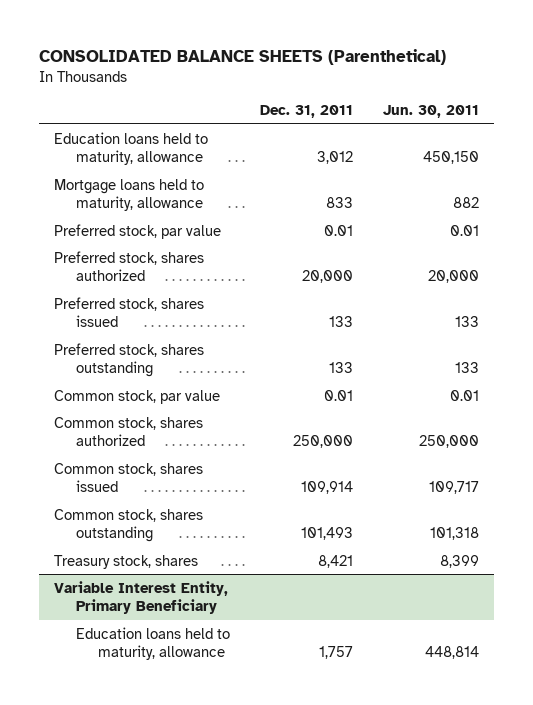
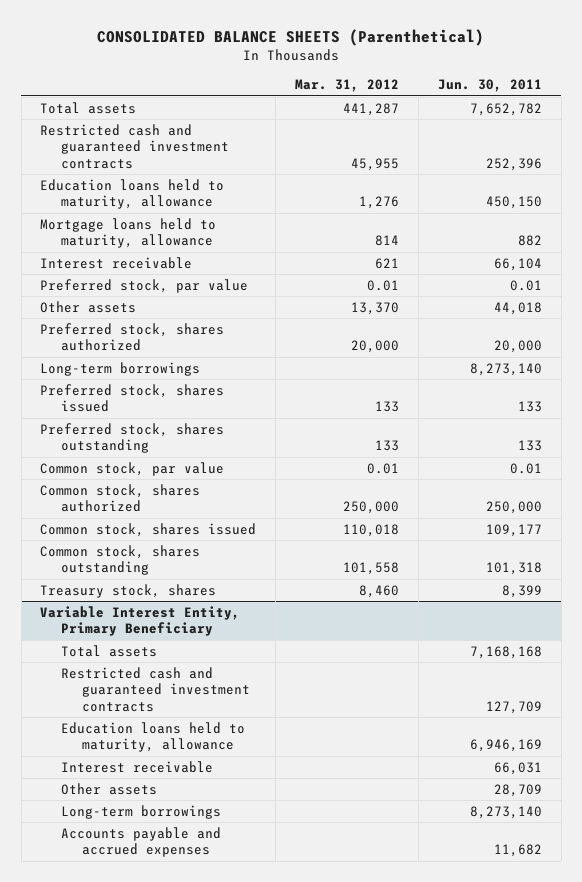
[259,105,353,119] Dec. 31, 2011 -> none
none -> [295,79,400,93] Mar. 31, 2012
none -> [40,101,137,114] Total assets
none -> [40,123,230,169] Restricted cash and guaranteed investment contracts
none -> [40,256,193,269] Interest receivable
none -> [40,300,137,313] Other assets
none -> [40,361,201,376] Long-term borrowings
[428,480,479,494] 109,717 -> [486,523,543,537] 109,177
none -> [61,644,158,657] Total assets
none -> [61,666,251,712] Restricted cash and guaranteed investment contracts
[424,645,479,659] 448,814 -> [470,739,543,753] 6,946,169
none -> [61,760,214,773] Interest receivable
none -> [61,782,158,795] Other assets
none -> [61,804,222,819] Long-term borrowings
none -> [61,826,222,858] Accounts payable and accrued expenses

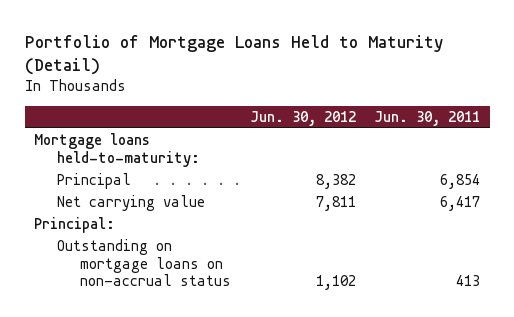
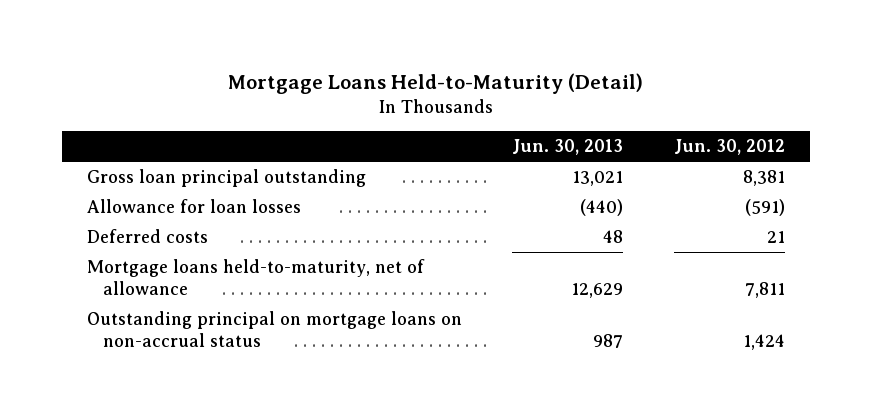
[24,34,444,75] Portfolio of Mortgage Loans Held to Maturity (Detail) -> [227,73,643,95] Mortgage Loans Held-to-Maturity (Detail)
[374,110,481,126] Jun. 30, 2011 -> none
none -> [512,139,624,156] Jun. 30, 2013
[33,133,201,167] Mortgage loans held-to-maturity: -> none
[33,217,115,234] Principal: -> none
[57,173,132,190] Principal -> [87,169,367,188] Gross loan principal outstanding
[315,174,356,190] 8,382 -> [742,170,785,187] 8,381
none -> [87,199,302,214] Allowance for loan losses
none -> [87,229,209,244] Deferred costs
[57,195,206,212] Net carrying value -> [87,259,426,296] Mortgage loans held-to-maturity, net of allowance
[57,239,232,287] Outstanding on mortgage loans on non-accrual status -> [87,311,463,348] Outstanding principal on mortgage loans on non-accrual status
[315,275,356,291] 1,102 -> [742,334,785,351] 1,424

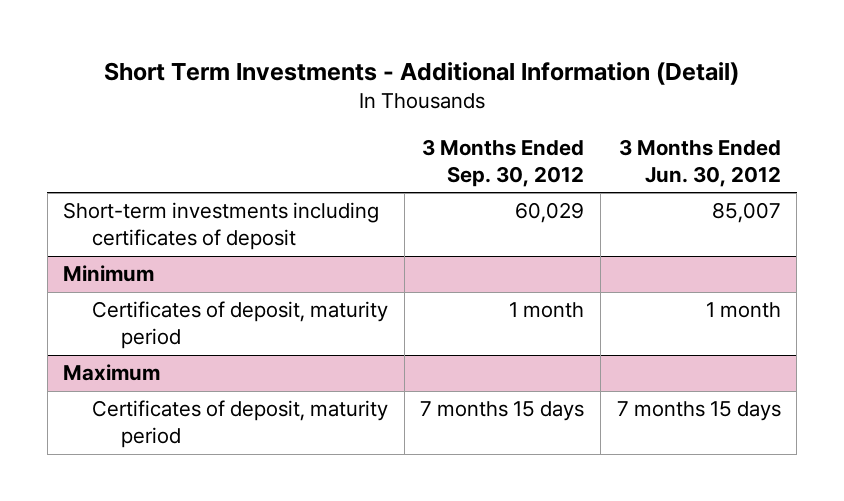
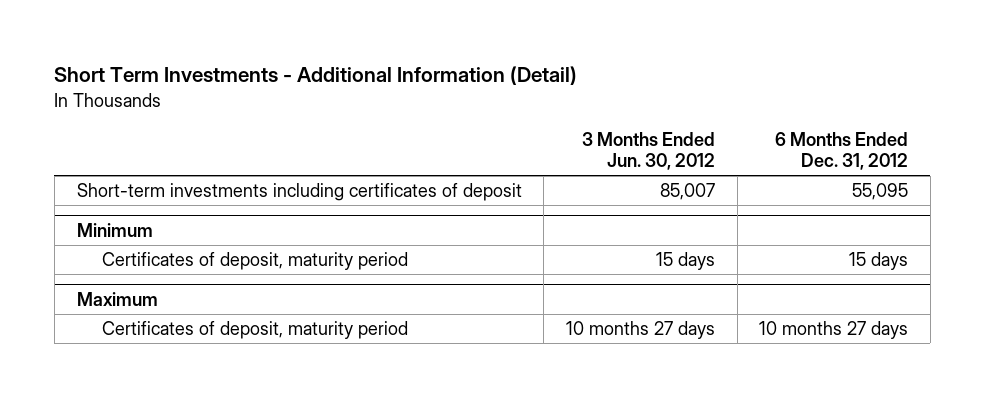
[422,138,585,187] 3 Months Ended Sep. 30, 2012 -> none
none -> [775,131,909,171] 6 Months Ended Dec. 31, 2012
[705,302,781,319] 1 month -> [655,252,715,271] 15 days
[616,401,781,422] 7 months 15 days -> [565,321,715,340] 10 months 27 days

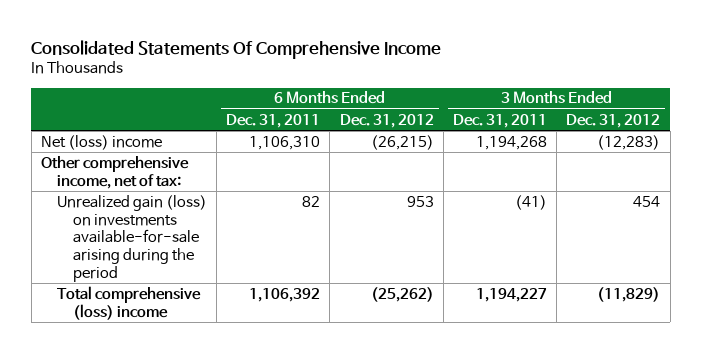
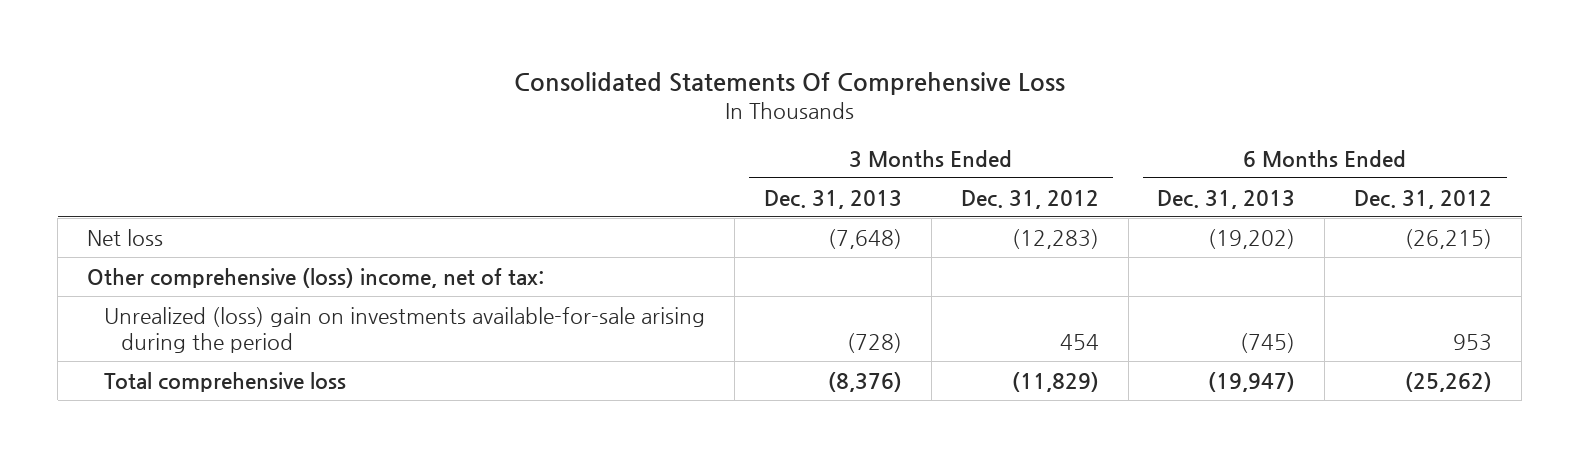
[31,39,442,59] Consolidated Statements Of Comprehensive Income -> [513,72,1065,96] Consolidated Statements Of Comprehensive Loss
[226,113,321,128] Dec. 31, 2011 -> none
[453,113,548,128] Dec. 31, 2011 -> none
none -> [763,189,902,209] Dec. 31, 2013
none -> [1157,189,1296,209] Dec. 31, 2013
[41,134,163,150] Net (loss) income -> [87,228,164,246] Net loss
[41,155,190,189] Other comprehensive income, net of tax: -> [87,267,545,288] Other comprehensive (loss) income, net of tax:
[56,194,207,282] Unrealized gain (loss) on investments available-for-sale arising during the period -> [104,306,706,353] Unrealized (loss) gain on investments available-for-sale arising during the period
[56,285,201,320] Total comprehensive (loss) income -> [104,371,347,392] Total comprehensive loss

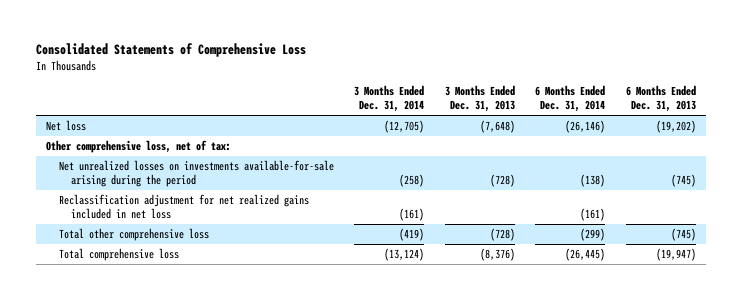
[513,72,1065,96] Consolidated Statements Of Comprehensive Loss -> [35,42,306,57] Consolidated Statements of Comprehensive Loss
[960,189,1099,209] Dec. 31, 2012 -> none
[1354,189,1493,209] Dec. 31, 2012 -> none
none -> [354,84,425,113] 3 Months Ended Dec. 31, 2014
none -> [535,84,606,113] 6 Months Ended Dec. 31, 2014
[87,267,545,288] Other comprehensive (loss) income, net of tax: -> [46,139,232,153] Other comprehensive loss, net of tax:
[104,306,706,353] Unrealized (loss) gain on investments available-for-sale arising during the period -> [58,159,334,188] Net unrealized losses on investments available-for-sale arising during the period
none -> [58,193,309,220] Reclassification adjustment for net realized gains included in net loss
none -> [58,227,209,241] Total other comprehensive loss

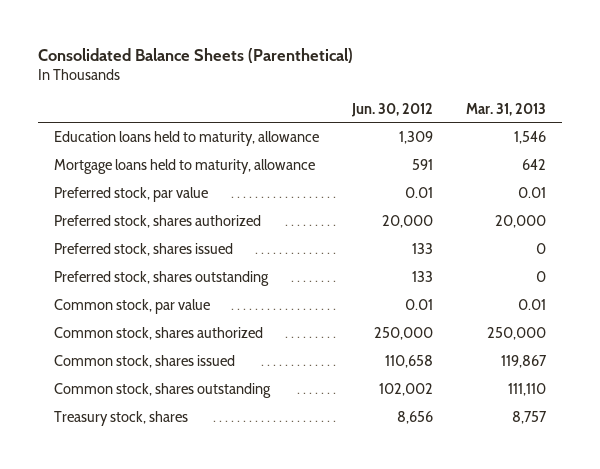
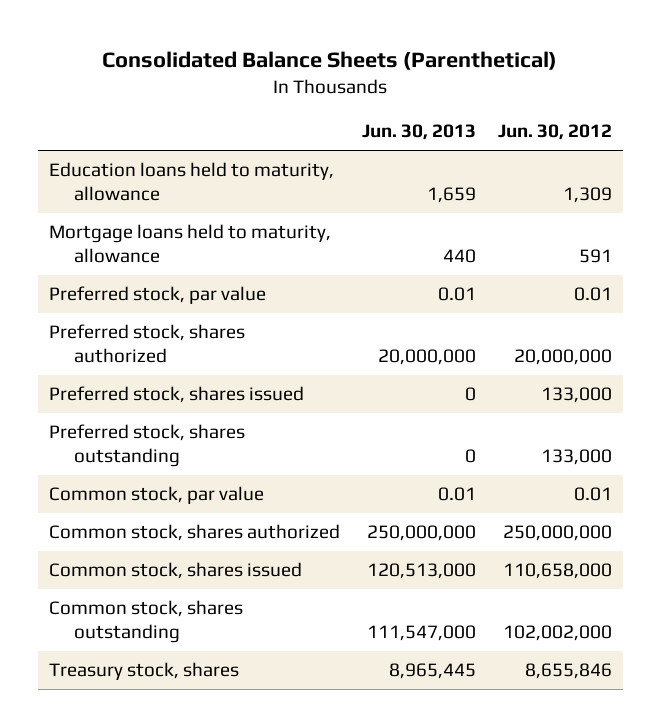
[465,102,546,116] Mar. 31, 2013 -> none
none -> [361,124,476,141] Jun. 30, 2013
[382,214,434,228] 20,000 -> [514,349,613,366] 20,000,000
[412,242,434,254] 133 -> [541,387,613,404] 133,000
[412,270,434,282] 133 -> [541,449,613,466] 133,000
[374,326,434,340] 250,000 -> [503,525,613,542] 250,000,000
[385,354,434,368] 110,658 -> [503,563,613,580] 110,658,000
[379,382,434,396] 102,002 -> [503,625,613,642] 102,002,000
[397,410,434,424] 8,656 -> [525,663,613,680] 8,655,846

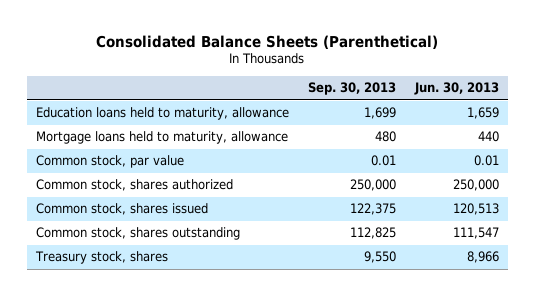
[498,124,613,141] Jun. 30, 2012 -> none
none -> [307,82,396,96] Sep. 30, 2013
[48,286,266,305] Preferred stock, par value -> none
[48,324,245,364] Preferred stock, shares authorized -> none
[48,386,304,404] Preferred stock, shares issued -> none
[48,424,245,468] Preferred stock, shares outstanding -> none
[366,525,476,542] 250,000,000 -> [452,179,499,192] 250,000
[366,563,476,580] 120,513,000 -> [452,203,499,216] 120,513
[366,625,476,642] 111,547,000 -> [452,227,499,240] 111,547
[388,663,476,680] 8,965,445 -> [466,251,499,264] 8,966

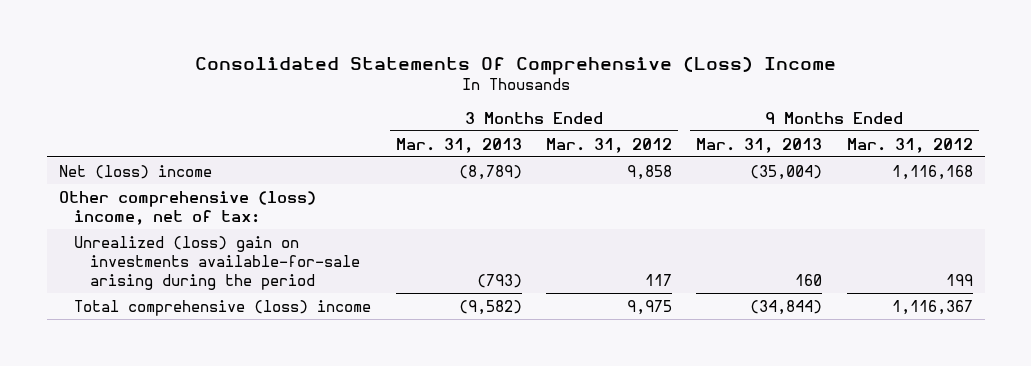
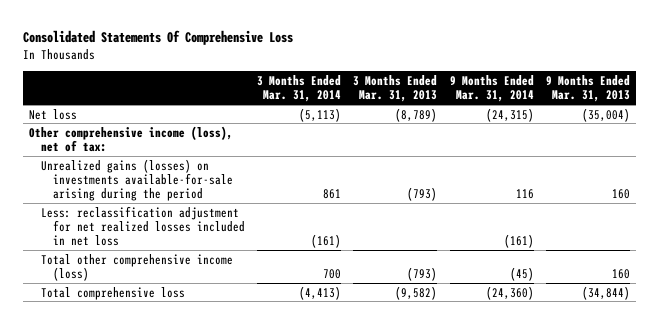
[194,55,836,75] Consolidated Statements Of Comprehensive (Loss) Income -> [23,30,294,46] Consolidated Statements Of Comprehensive Loss
[545,137,672,153] Mar. 31, 2012 -> none
[846,137,973,153] Mar. 31, 2012 -> none
none -> [256,74,341,103] 3 Months Ended Mar. 31, 2014
none -> [449,74,534,103] 9 Months Ended Mar. 31, 2014
[58,164,212,179] Net (loss) income -> [29,108,78,120] Net loss
[58,190,316,225] Other comprehensive (loss) income, net of tax: -> [29,125,234,152] Other comprehensive income (loss), net of tax:
[74,235,360,290] Unrealized (loss) gain on investments available-for-sale arising during the period -> [40,158,233,202] Unrealized gains (losses) on investments available-for-sale arising during the period
none -> [40,205,245,247] Less: reclassification adjustment for net realized losses included in net loss
none -> [40,253,233,281] Total other comprehensive income (loss)
[74,299,372,316] Total comprehensive (loss) income -> [40,286,185,300] Total comprehensive loss

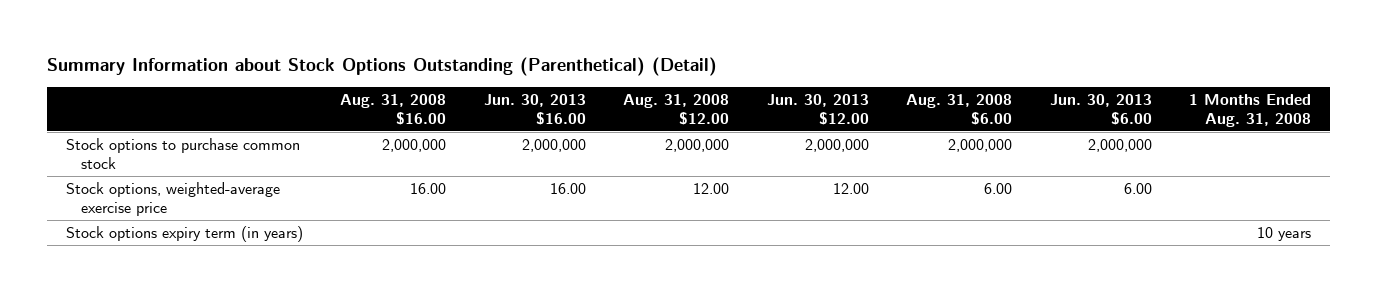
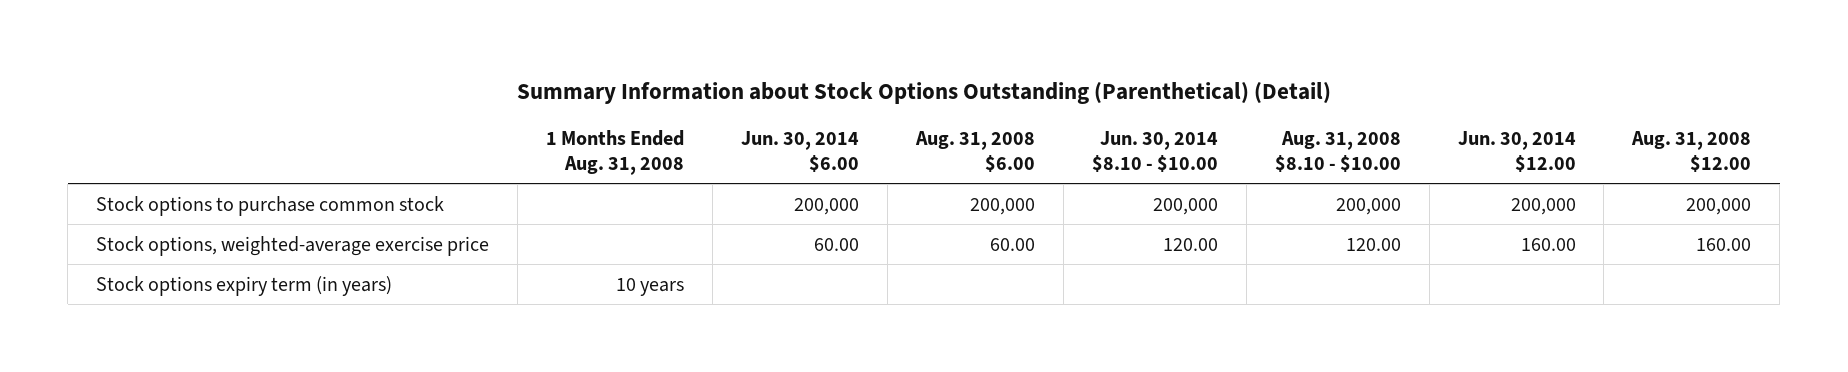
[340,93,447,125] Aug. 31, 2008 $16.00 -> none
[483,93,586,125] Jun. 30, 2013 $16.00 -> none
[766,93,869,125] Jun. 30, 2013 $12.00 -> none
[1049,93,1152,125] Jun. 30, 2013 $6.00 -> none
none -> [740,131,859,172] Jun. 30, 2014 $6.00
none -> [1091,131,1218,172] Jun. 30, 2014 $8.10 - $10.00
none -> [1274,131,1401,172] Aug. 31, 2008 $8.10 - $10.00
none -> [1457,131,1576,172] Jun. 30, 2014 $12.00
[665,138,730,152] 2,000,000 -> [1686,197,1752,215] 200,000
[948,138,1013,152] 2,000,000 -> [969,197,1035,215] 200,000
[693,182,730,194] 12.00 -> [1696,237,1752,251] 160.00
[984,182,1013,194] 6.00 -> [989,237,1035,251] 60.00

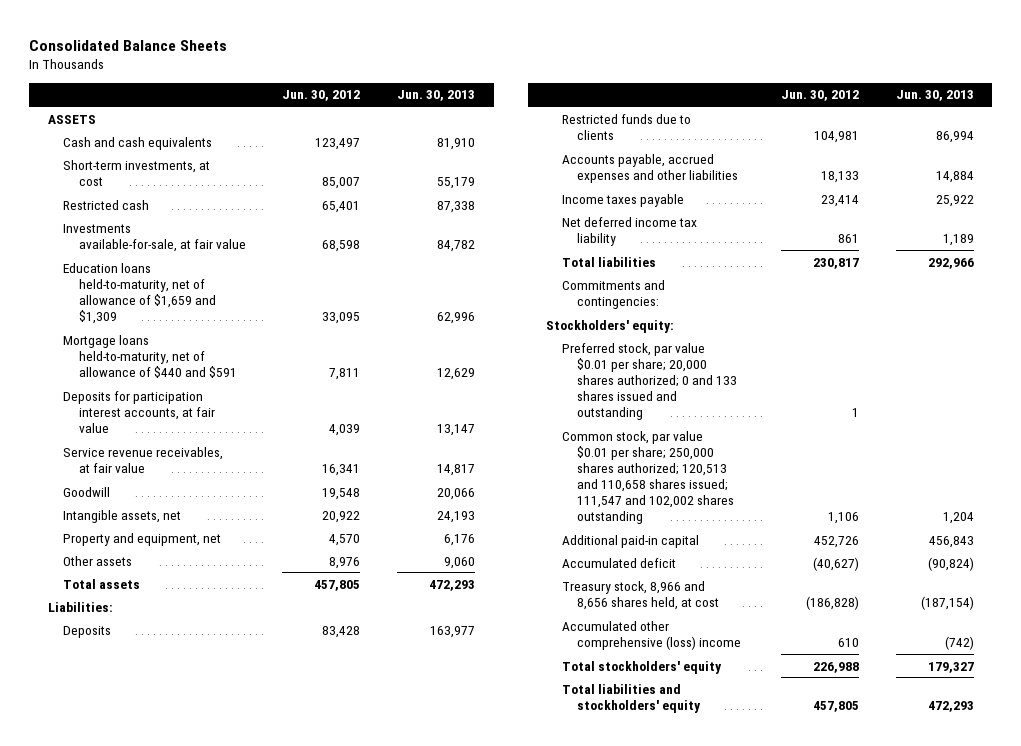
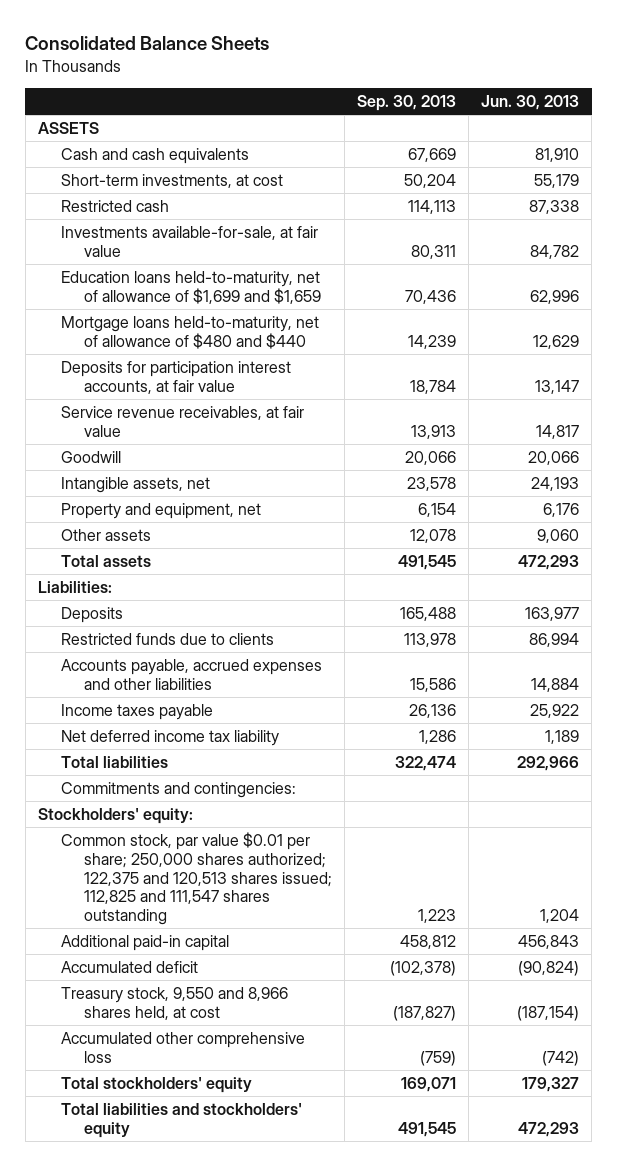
[282,90,361,102] Jun. 30, 2012 -> none
none -> [357,95,457,112] Sep. 30, 2013
[63,262,216,325] Education loans held-to-maturity, net of allowance of $1,659 and $1,309 -> [60,270,322,304] Education loans held-to-maturity, net of allowance of $1,699 and $1,659
[63,334,237,378] Mortgage loans held-to-maturity, net of allowance of $440 and $591 -> [60,315,319,349] Mortgage loans held-to-maturity, net of allowance of $480 and $440
[561,342,738,421] Preferred stock, par value $0.01 per share; 20,000 shares authorized; 0 and 133 shares issued and outstanding -> none
[561,430,735,525] Common stock, par value $0.01 per share; 250,000 shares authorized; 120,513 and 110,658 shares issued; 111,547 and 102,002 shares outstanding -> [60,831,333,926] Common stock, par value $0.01 per share; 250,000 shares authorized; 122,375 and 120,513 shares issued; 112,825 and 111,547 shares outstanding
[561,580,720,610] Treasury stock, 8,966 and 8,656 shares held, at cost -> [60,986,288,1020] Treasury stock, 9,550 and 8,966 shares held, at cost
[561,620,742,650] Accumulated other comprehensive (loss) income -> [60,1031,305,1063] Accumulated other comprehensive loss

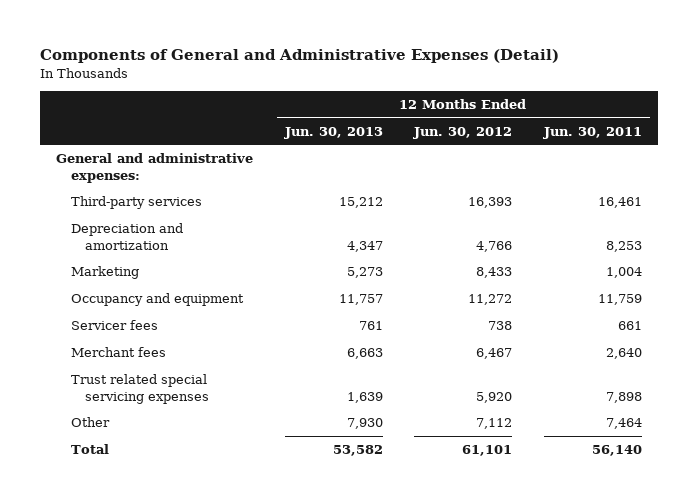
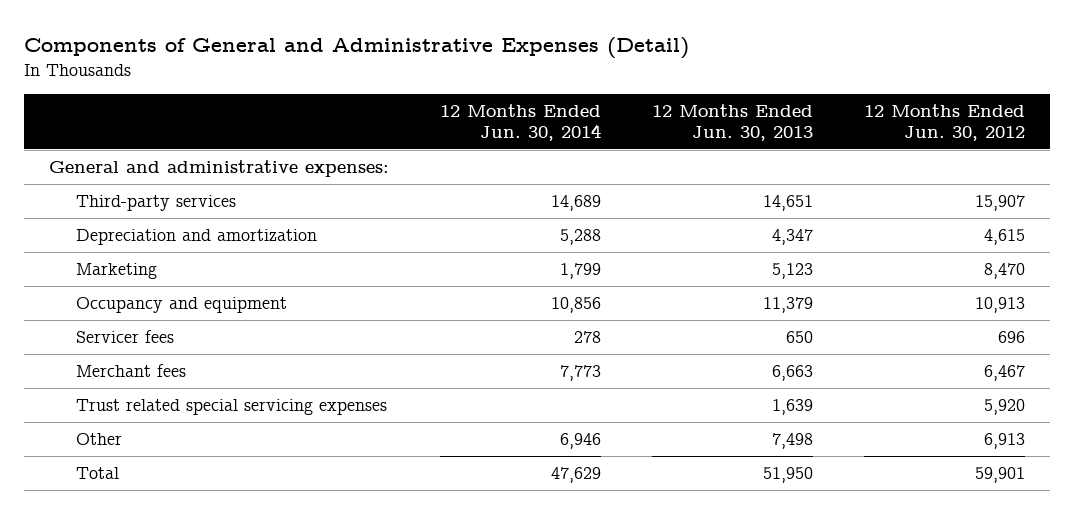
[543,126,643,139] Jun. 30, 2011 -> none
none -> [440,103,602,142] 12 Months Ended Jun. 30, 2014
[338,197,383,209] 15,212 -> [762,195,813,212] 14,651
[468,197,513,209] 16,393 -> [974,195,1025,212] 15,907
[476,240,513,252] 4,766 -> [983,229,1025,246] 4,615
[346,267,383,279] 5,273 -> [771,263,813,280] 5,123
[476,267,513,279] 8,433 -> [983,263,1025,280] 8,470
[338,294,383,306] 11,757 -> [762,297,813,314] 11,379
[468,294,513,306] 11,272 -> [974,297,1025,314] 10,913
[358,321,383,331] 761 -> [785,331,813,344] 650
[488,321,513,331] 738 -> [997,331,1025,344] 696
[346,418,383,430] 7,930 -> [771,433,813,450] 7,498
[476,418,513,430] 7,112 -> [983,433,1025,450] 6,913
[332,445,383,457] 53,582 -> [762,467,813,484] 51,950
[462,445,513,457] 61,101 -> [974,467,1025,484] 59,901

